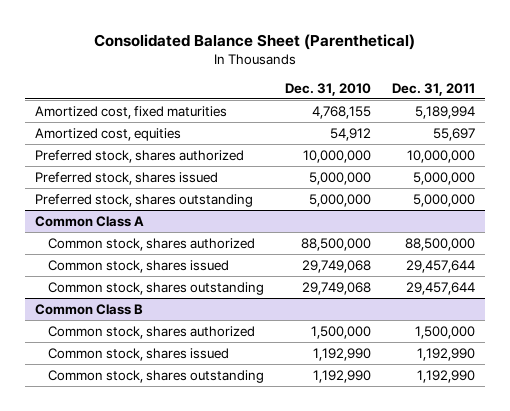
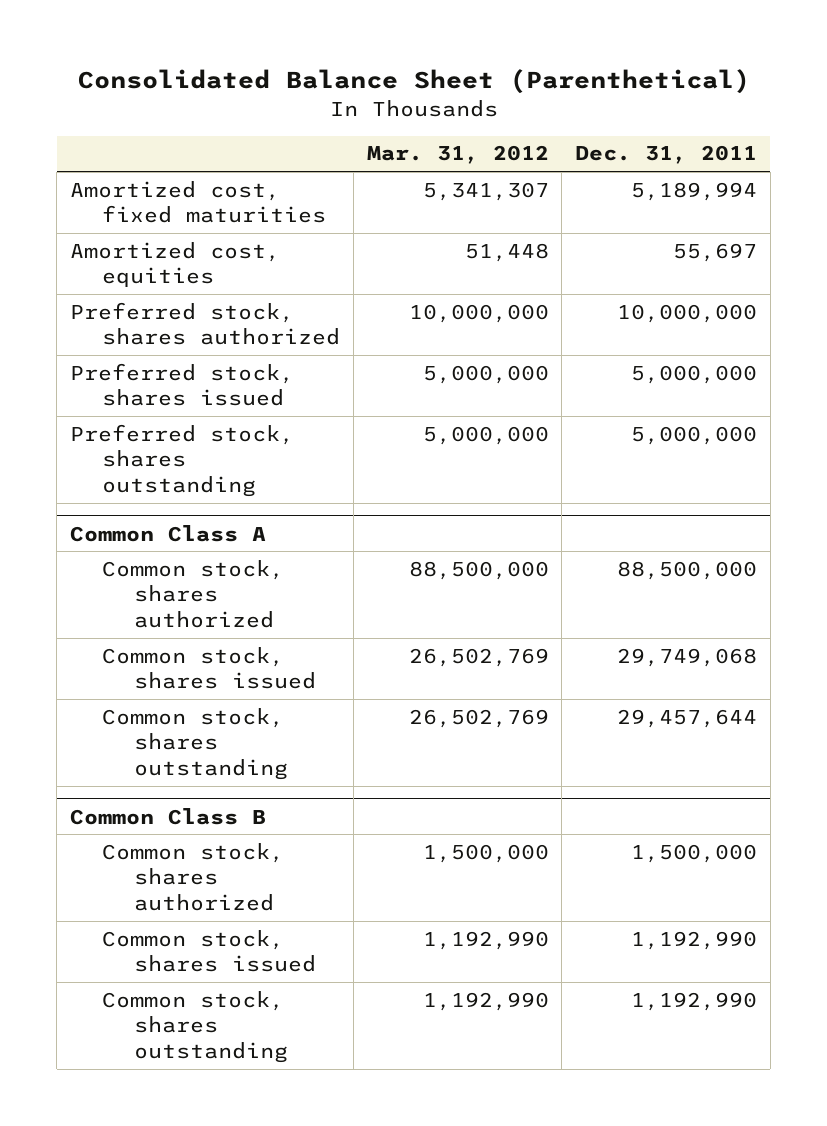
[285,82,372,96] Dec. 31, 2010 -> none
none -> [366,145,549,165] Mar. 31, 2012
[405,259,475,273] 29,457,644 -> [616,647,757,667] 29,749,068

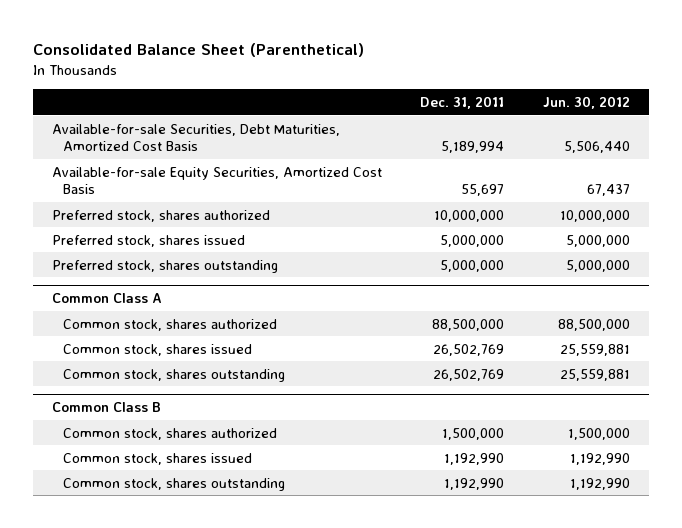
[366,145,549,165] Mar. 31, 2012 -> none
none -> [542,95,630,109] Jun. 30, 2012
[70,180,327,224] Amortized cost, fixed maturities -> [51,123,340,152] Available-for-sale Securities, Debt Maturities, Amortized Cost Basis
[70,241,281,288] Amortized cost, equities -> [51,166,382,195] Available-for-sale Equity Securities, Amortized Cost Basis
[616,647,757,667] 29,749,068 -> [433,343,505,356] 26,502,769
[616,708,757,728] 29,457,644 -> [433,368,505,381] 26,502,769

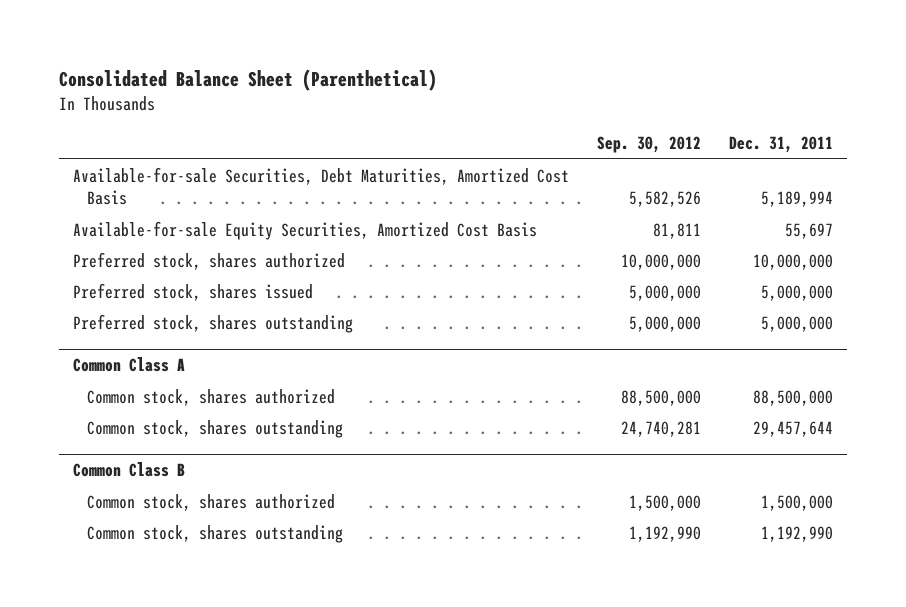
[542,95,630,109] Jun. 30, 2012 -> none
none -> [597,136,702,154] Sep. 30, 2012
[63,343,253,356] Common stock, shares issued -> none
[433,368,505,381] 26,502,769 -> [753,420,834,437] 29,457,644
[63,452,253,465] Common stock, shares issued -> none

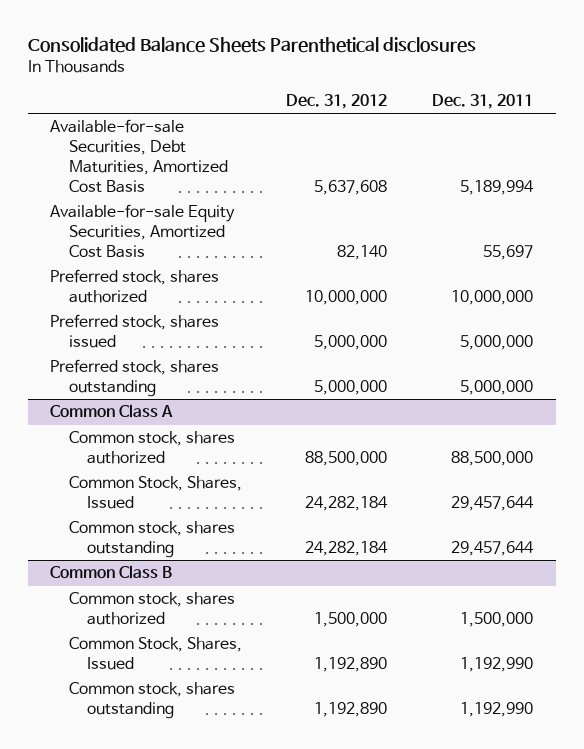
[59,69,438,92] Consolidated Balance Sheet (Parenthetical) -> [27,37,476,54] Consolidated Balance Sheets Parenthetical disclosures
[597,136,702,154] Sep. 30, 2012 -> none
none -> [286,93,388,109] Dec. 31, 2012
none -> [68,476,242,510] Common Stock, Shares, Issued
none -> [68,637,242,671] Common Stock, Shares, Issued

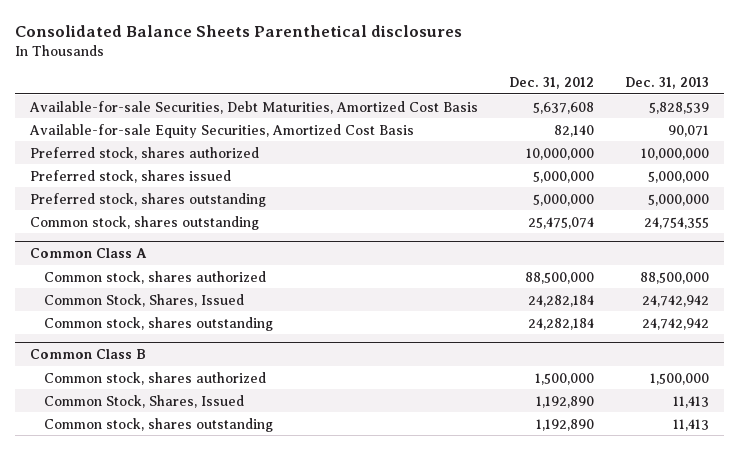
[432,93,534,109] Dec. 31, 2011 -> none
none -> [624,77,709,90] Dec. 31, 2013
none -> [30,215,260,230] Common stock, shares outstanding

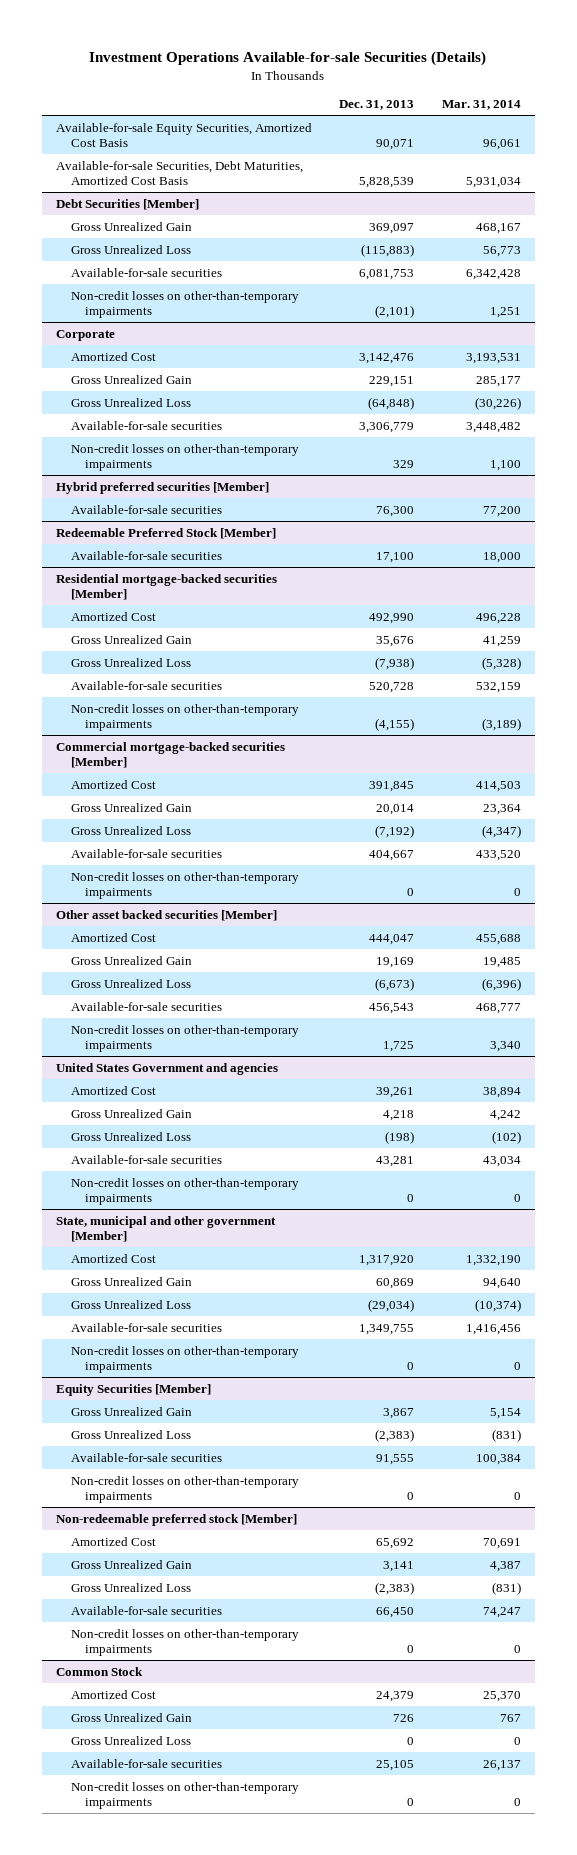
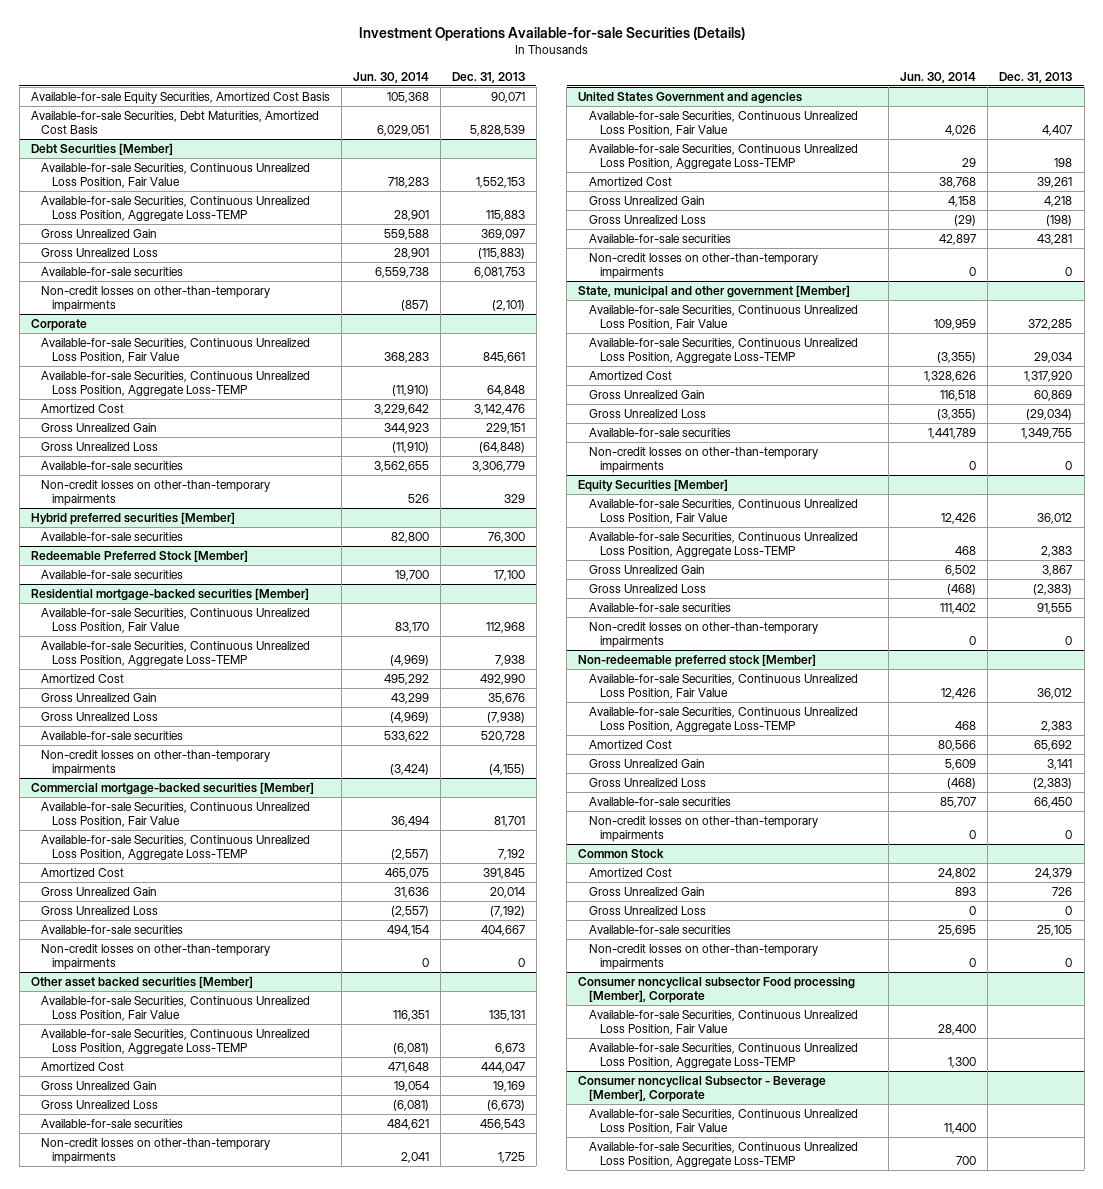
[441,99,521,110] Mar. 31, 2014 -> none
none -> [352,71,429,83] Jun. 30, 2014
none -> [41,163,311,189] Available-for-sale Securities, Continuous Unrealized Loss Position, Fair Value
none -> [41,196,311,222] Available-for-sale Securities, Continuous Unrealized Loss Position, Aggregate Loss-TEMP
none -> [41,338,311,364] Available-for-sale Securities, Continuous Unrealized Loss Position, Fair Value
none -> [41,371,311,397] Available-for-sale Securities, Continuous Unrealized Loss Position, Aggregate Loss-TEMP
none -> [41,608,311,634] Available-for-sale Securities, Continuous Unrealized Loss Position, Fair Value
none -> [41,641,311,667] Available-for-sale Securities, Continuous Unrealized Loss Position, Aggregate Loss-TEMP
none -> [41,802,311,828] Available-for-sale Securities, Continuous Unrealized Loss Position, Fair Value
none -> [41,835,311,861] Available-for-sale Securities, Continuous Unrealized Loss Position, Aggregate Loss-TEMP
none -> [41,996,311,1022] Available-for-sale Securities, Continuous Unrealized Loss Position, Fair Value
none -> [41,1029,311,1055] Available-for-sale Securities, Continuous Unrealized Loss Position, Aggregate Loss-TEMP
none -> [589,111,859,137] Available-for-sale Securities, Continuous Unrealized Loss Position, Fair Value
none -> [589,144,859,170] Available-for-sale Securities, Continuous Unrealized Loss Position, Aggregate Loss-TEMP
none -> [589,305,859,331] Available-for-sale Securities, Continuous Unrealized Loss Position, Fair Value
none -> [589,338,859,364] Available-for-sale Securities, Continuous Unrealized Loss Position, Aggregate Loss-TEMP
none -> [589,499,859,525] Available-for-sale Securities, Continuous Unrealized Loss Position, Fair Value
none -> [589,532,859,558] Available-for-sale Securities, Continuous Unrealized Loss Position, Aggregate Loss-TEMP
none -> [589,674,859,700] Available-for-sale Securities, Continuous Unrealized Loss Position, Fair Value
none -> [589,707,859,733] Available-for-sale Securities, Continuous Unrealized Loss Position, Aggregate Loss-TEMP
none -> [578,977,856,1004] Consumer noncyclical subsector Food processing [Member], Corporate
none -> [589,1010,859,1036] Available-for-sale Securities, Continuous Unrealized Loss Position, Fair Value
none -> [589,1043,859,1069] Available-for-sale Securities, Continuous Unrealized Loss Position, Aggregate Loss-TEMP
none -> [578,1076,827,1103] Consumer noncyclical Subsector - Beverage [Member], Corporate
none -> [589,1109,859,1135] Available-for-sale Securities, Continuous Unrealized Loss Position, Fair Value
none -> [589,1142,859,1168] Available-for-sale Securities, Continuous Unrealized Loss Position, Aggregate Loss-TEMP

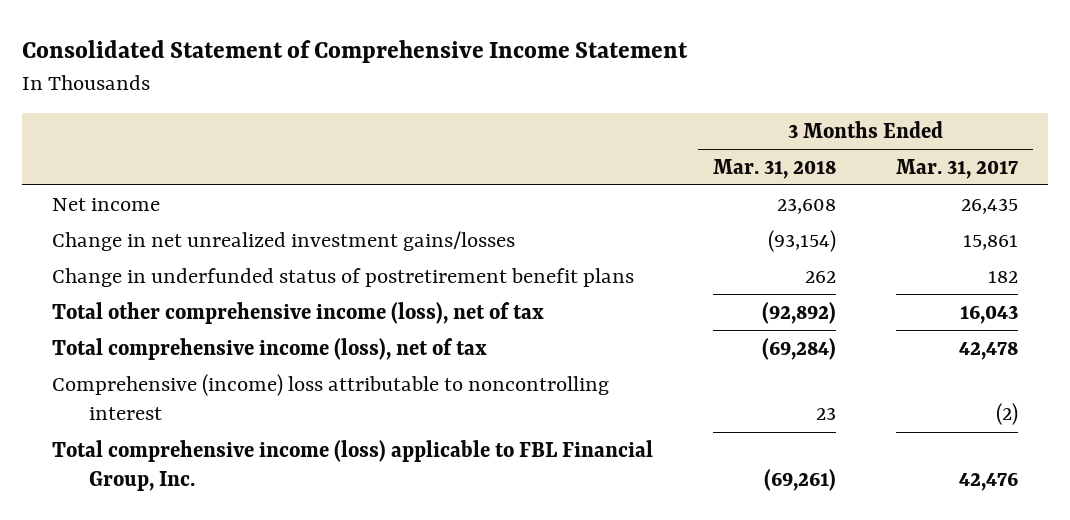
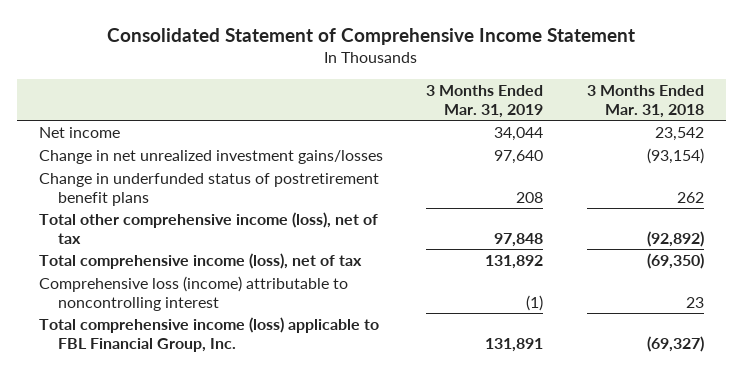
[896,158,1019,179] Mar. 31, 2017 -> none
none -> [426,85,544,118] 3 Months Ended Mar. 31, 2019
[777,197,837,214] 23,608 -> [654,127,704,142] 23,542
[762,337,837,360] (69,284) -> [646,253,704,270] (69,350)
[52,373,610,421] Comprehensive (income) loss attributable to noncontrolling interest -> [38,276,348,311] Comprehensive loss (income) attributable to noncontrolling interest
[764,469,837,492] (69,261) -> [646,335,704,352] (69,327)

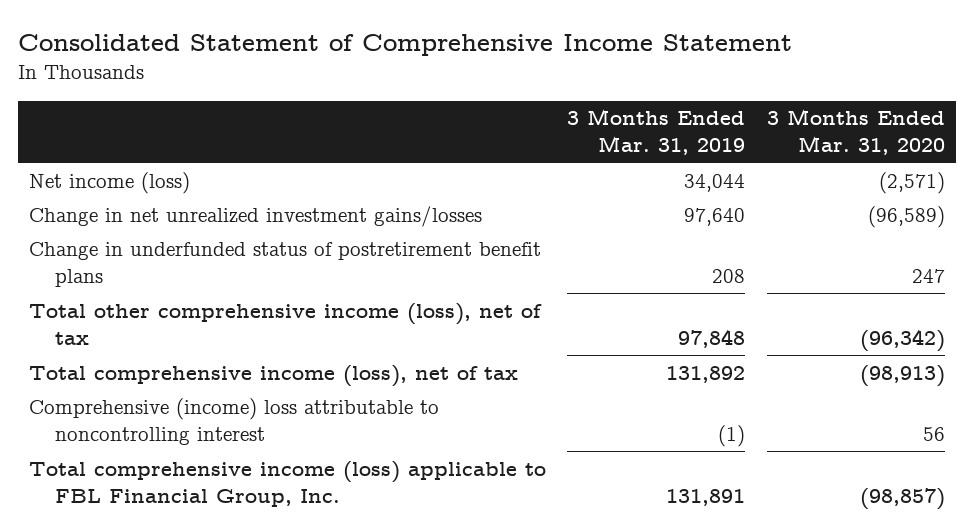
[586,85,704,118] 3 Months Ended Mar. 31, 2018 -> none
none -> [766,109,945,156] 3 Months Ended Mar. 31, 2020
[38,127,120,139] Net income -> [28,171,190,194] Net income (loss)
[38,276,348,311] Comprehensive loss (income) attributable to noncontrolling interest -> [28,397,439,445] Comprehensive (income) loss attributable to noncontrolling interest

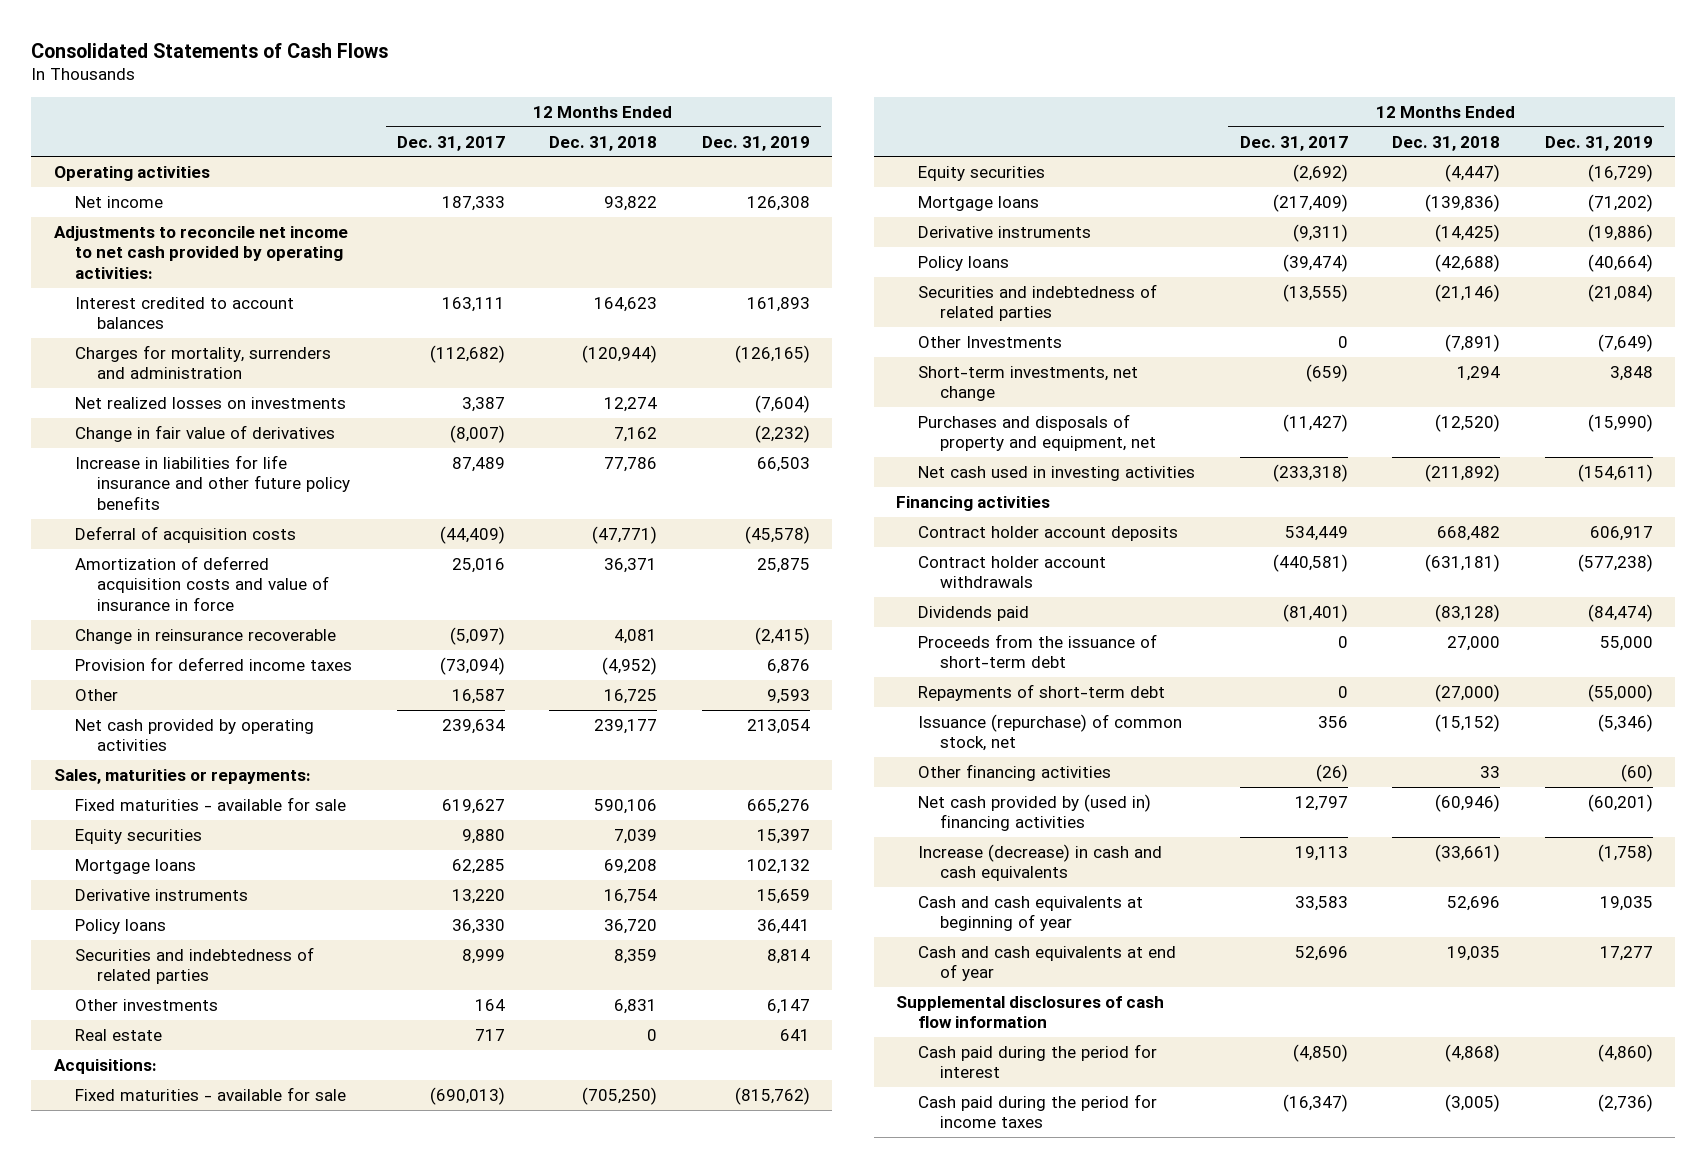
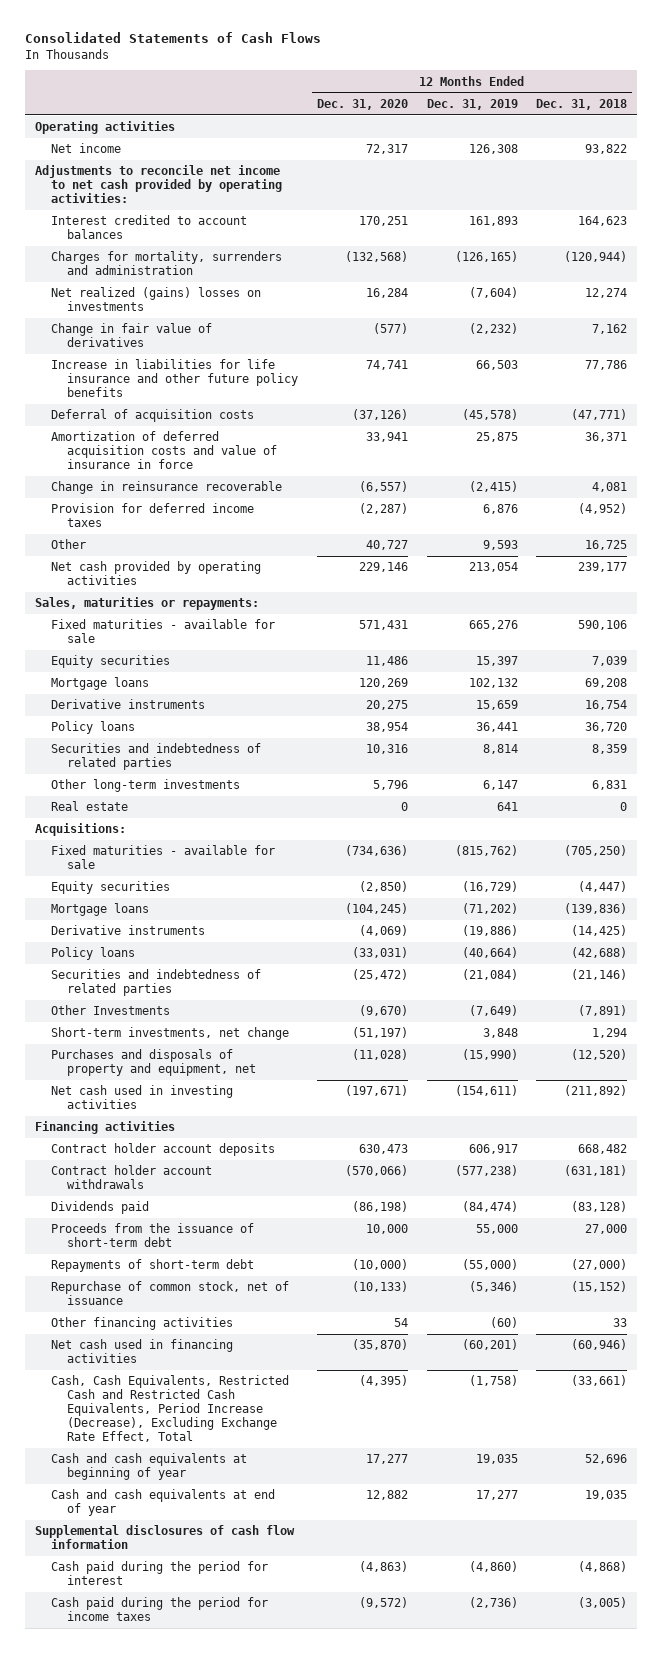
[396,135,505,151] Dec. 31, 2017 -> none
none -> [316,98,408,110] Dec. 31, 2020
[75,396,347,409] Net realized losses on investments -> [50,287,261,312] Net realized (gains) losses on investments
[75,998,219,1011] Other investments -> [50,779,240,793] Other long-term investments
[918,713,1183,752] Issuance (repurchase) of common stock, net -> [50,1281,289,1306] Repurchase of common stock, net of issuance
[918,793,1152,832] Net cash provided by (used in) financing activities -> [50,1339,233,1364] Net cash used in financing activities
[918,843,1163,882] Increase (decrease) in cash and cash equivalents -> [50,1375,289,1442] Cash, Cash Equivalents, Restricted Cash and Restricted Cash Equivalents, Period Increase (Decrease), Excluding Exchange Rate Effect, Total

